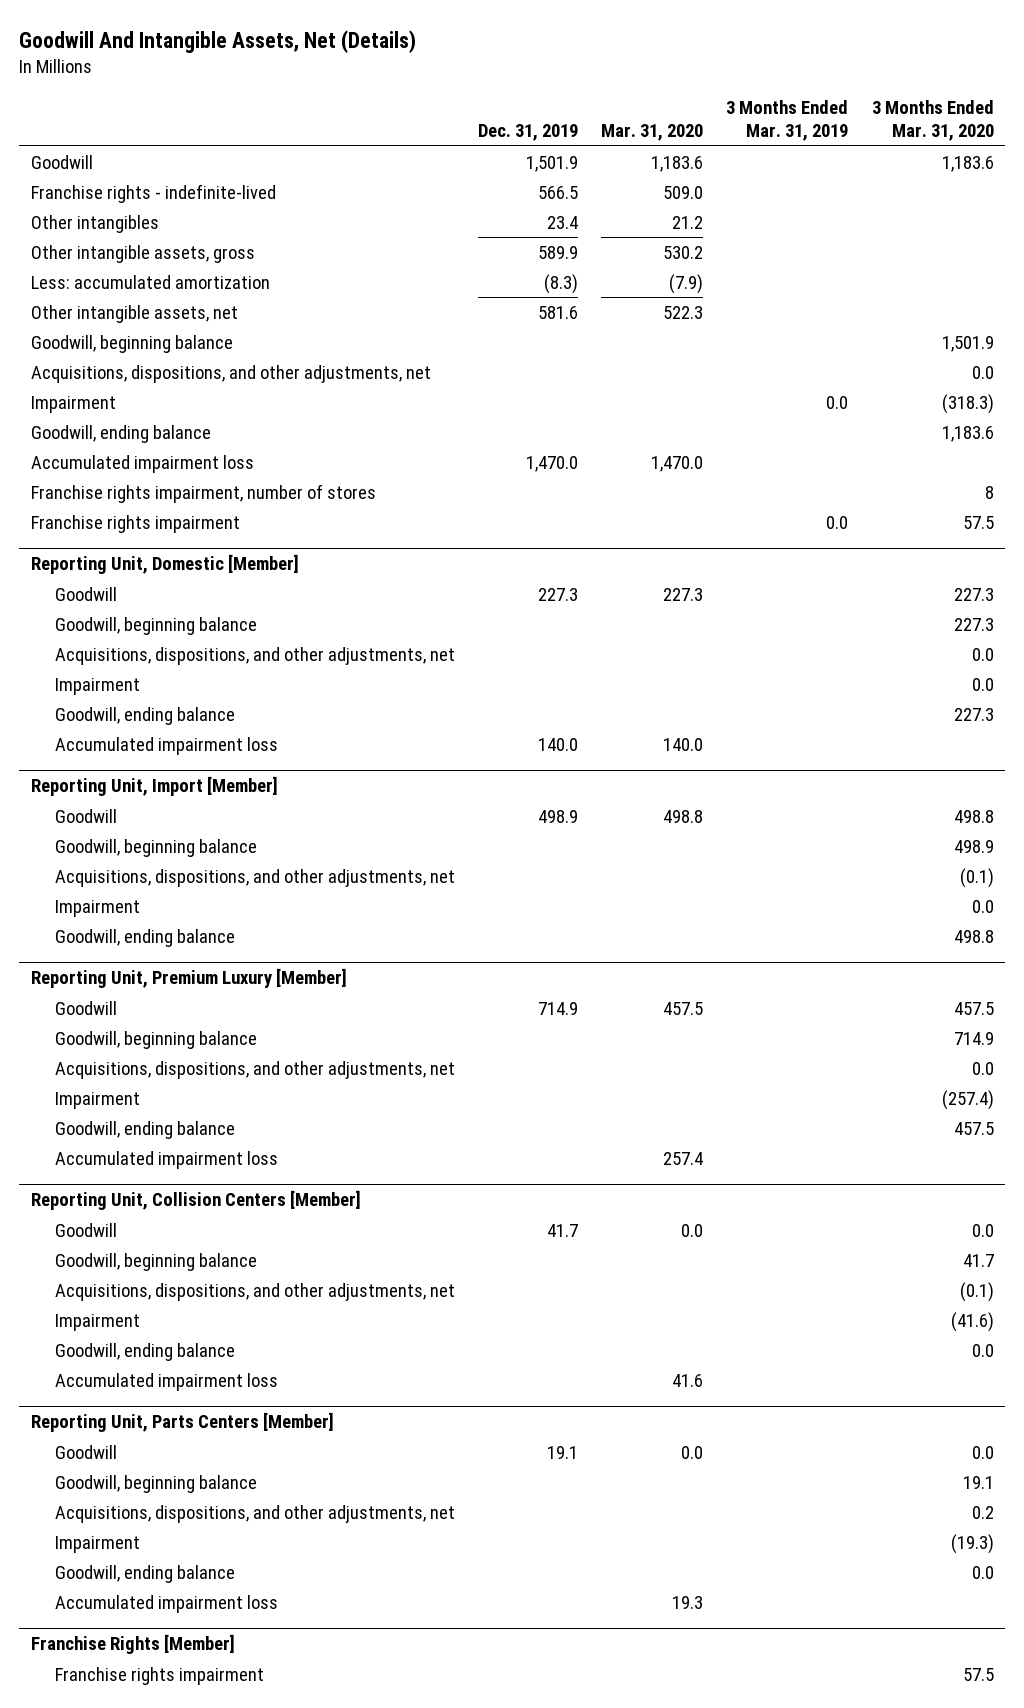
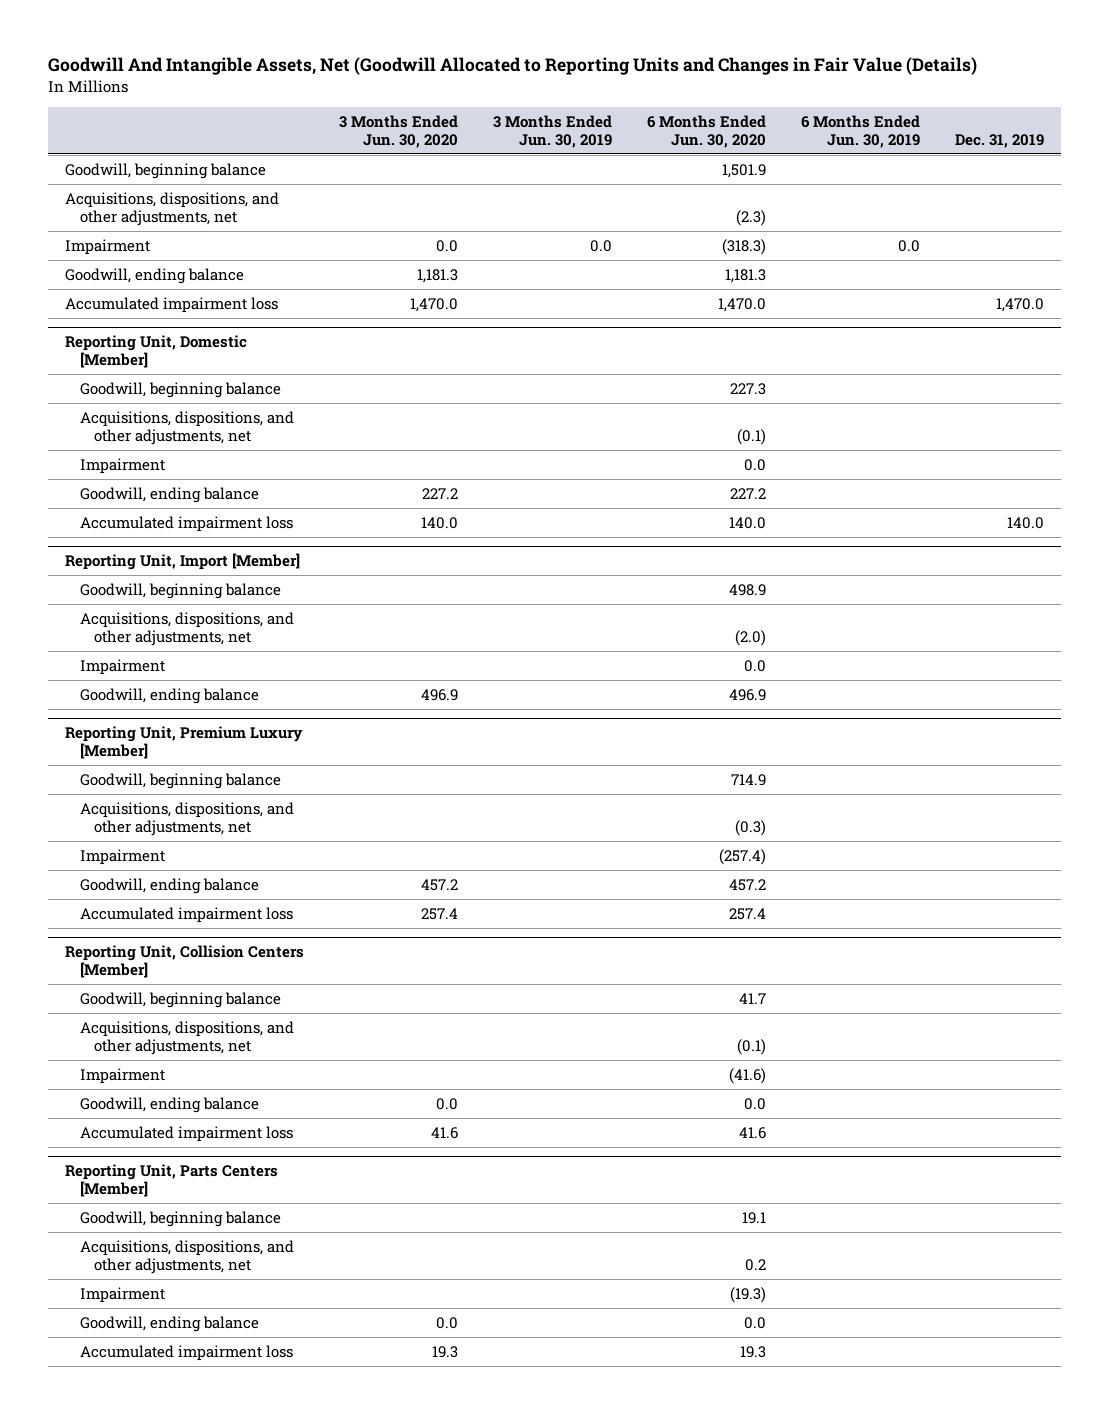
[19,30,417,54] Goodwill And Intangible Assets, Net (Details) -> [48,57,978,76] Goodwill And Intangible Assets, Net (Goodwill Allocated to Reporting Units and Changes in Fair Value (Details)
[601,124,704,142] Mar. 31, 2020 -> none
[726,99,849,142] 3 Months Ended Mar. 31, 2019 -> none
[871,99,994,142] 3 Months Ended Mar. 31, 2020 -> none
none -> [339,114,459,148] 3 Months Ended Jun. 30, 2020
none -> [493,114,613,148] 3 Months Ended Jun. 30, 2019
none -> [647,114,767,148] 6 Months Ended Jun. 30, 2020
none -> [800,114,920,148] 6 Months Ended Jun. 30, 2019
[30,154,93,169] Goodwill -> none
[30,183,276,203] Franchise rights - indefinite-lived -> none
[30,214,159,233] Other intangibles -> none
[30,244,255,263] Other intangible assets, gross -> none
[30,274,270,289] Less: accumulated amortization -> none
[30,304,238,323] Other intangible assets, net -> none
[30,483,376,503] Franchise rights impairment, number of stores -> none
[30,514,240,533] Franchise rights impairment -> none
[54,586,117,601] Goodwill -> none
[54,808,117,823] Goodwill -> none
[54,1000,117,1015] Goodwill -> none
[54,1222,117,1237] Goodwill -> none
[54,1444,117,1459] Goodwill -> none
[30,1634,235,1655] Franchise Rights [Member] -> none
[54,1666,264,1685] Franchise rights impairment -> none

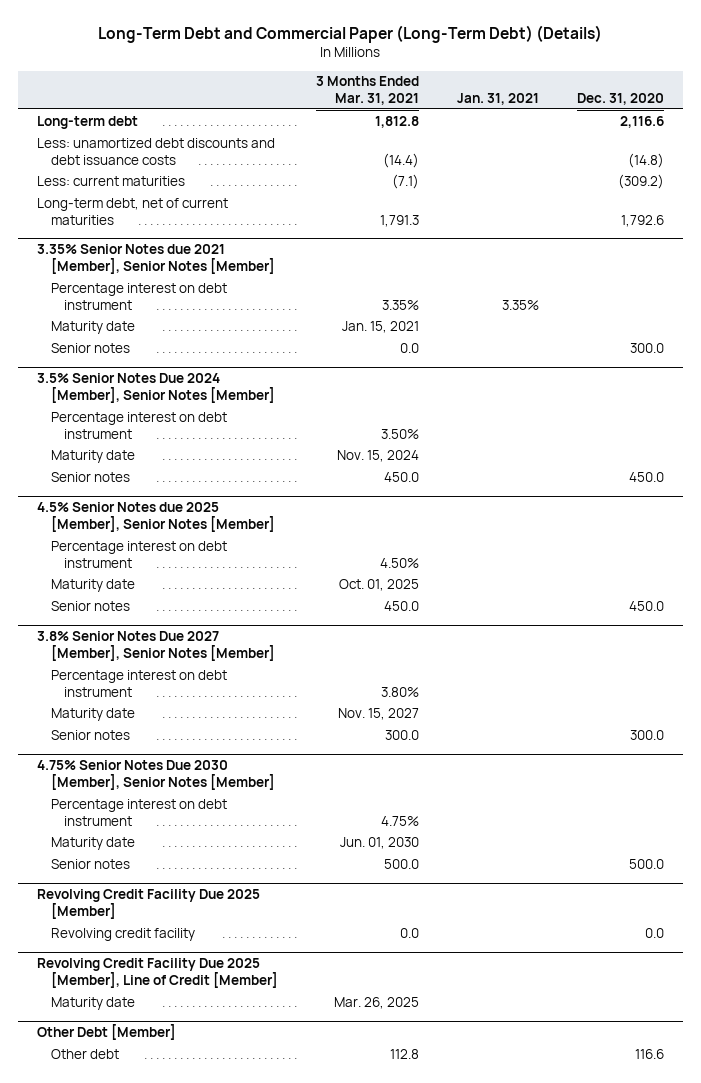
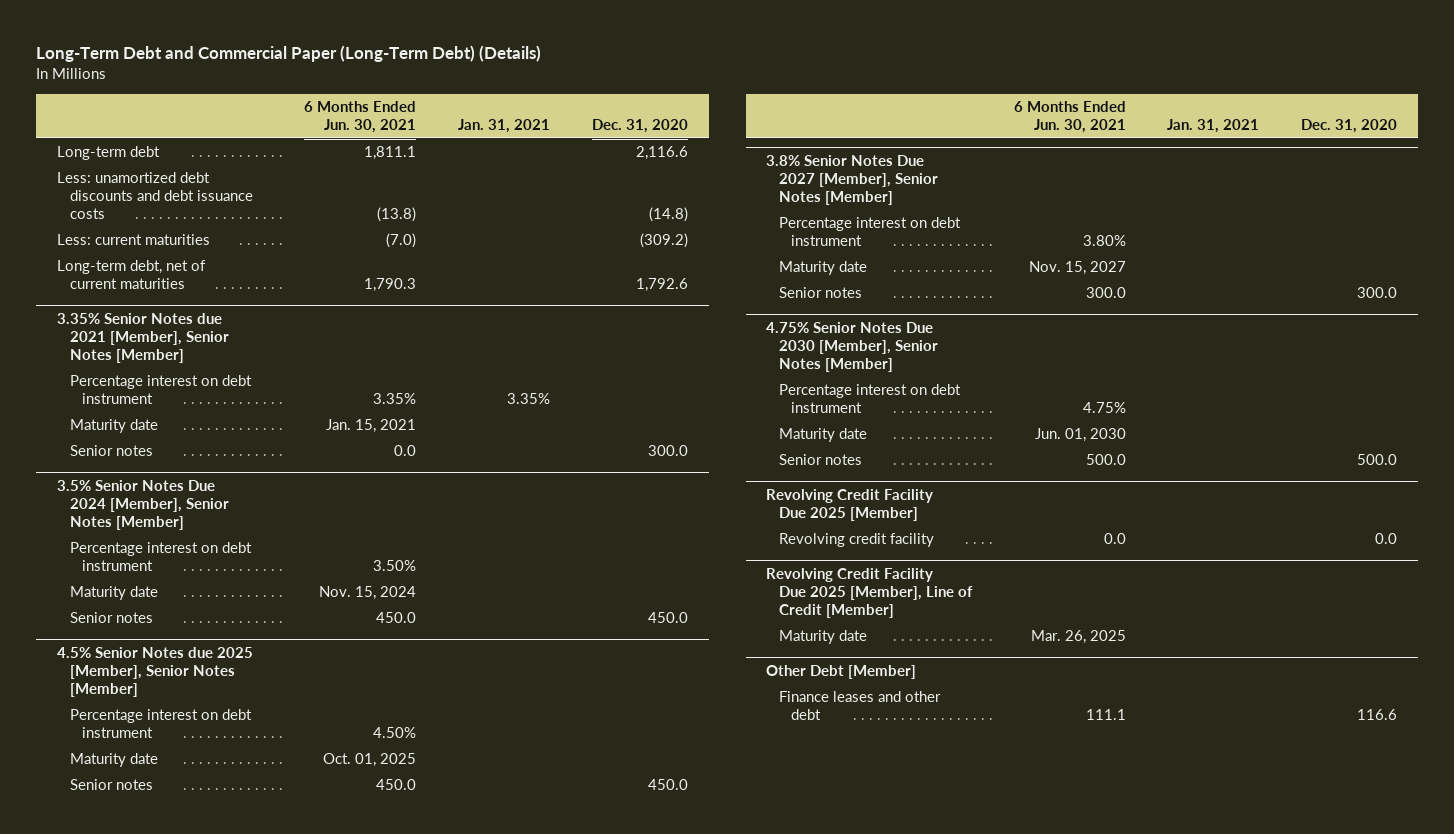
[315,76,419,106] 3 Months Ended Mar. 31, 2021 -> none
none -> [304,101,417,134] 6 Months Ended Jun. 30, 2021
[50,1048,119,1059] Other debt -> [778,691,941,721] Finance leases and other debt

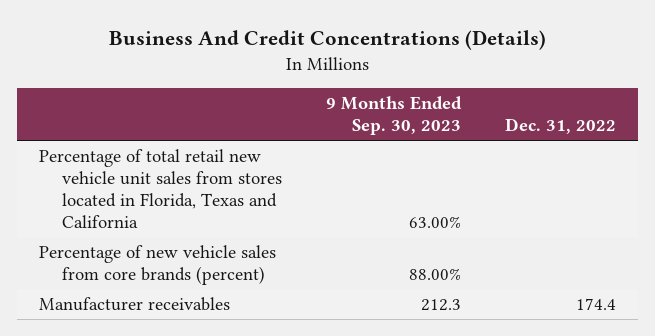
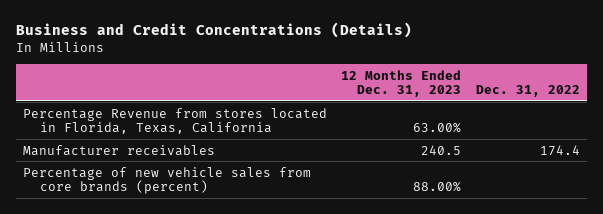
[108,30,546,51] Business And Credit Concentrations (Details) -> [15,21,412,38] Business and Credit Concentrations (Details)
[326,96,463,136] 9 Months Ended Sep. 30, 2023 -> none
none -> [341,69,462,98] 12 Months Ended Dec. 31, 2023
[38,148,283,229] Percentage of total retail new vehicle unit sales from stores located in Florida, Texas and California -> [22,107,327,135] Percentage Revenue from stores located in Florida, Texas, California
[38,244,276,285] Percentage of new vehicle sales from core brands (percent) -> [22,166,311,195] Percentage of new vehicle sales from core brands (percent)

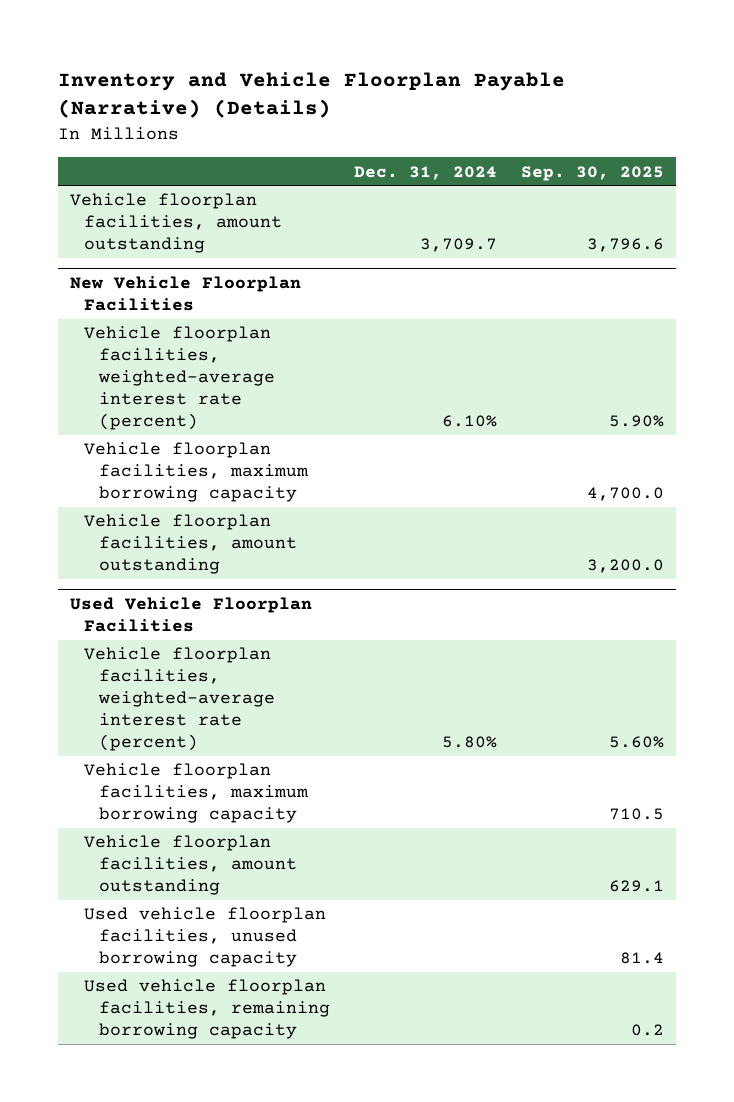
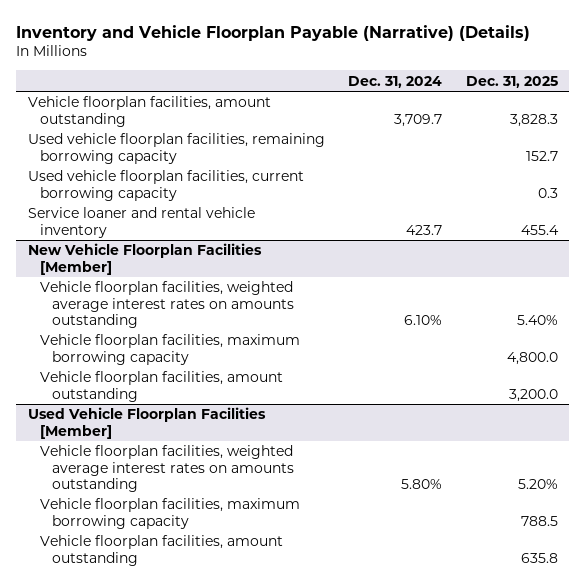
[521,165,665,181] Sep. 30, 2025 -> none
none -> [465,75,558,88] Dec. 31, 2025
none -> [27,133,325,164] Used vehicle floorplan facilities, remaining borrowing capacity
none -> [27,170,304,201] Used vehicle floorplan facilities, current borrowing capacity
none -> [27,207,255,238] Service loaner and rental vehicle inventory
[70,276,302,312] New Vehicle Floorplan Facilities -> [27,243,262,275] New Vehicle Floorplan Facilities [Member]
[84,326,275,431] Vehicle floorplan facilities, weighted-average interest rate (percent) -> [39,281,295,328] Vehicle floorplan facilities, weighted average interest rates on amounts outstanding
[70,597,313,633] Used Vehicle Floorplan Facilities -> [27,407,266,439] Used Vehicle Floorplan Facilities [Member]
[84,647,275,752] Vehicle floorplan facilities, weighted-average interest rate (percent) -> [39,445,295,492] Vehicle floorplan facilities, weighted average interest rates on amounts outstanding
[84,907,327,968] Used vehicle floorplan facilities, unused borrowing capacity -> none
[84,979,330,1040] Used vehicle floorplan facilities, remaining borrowing capacity -> none

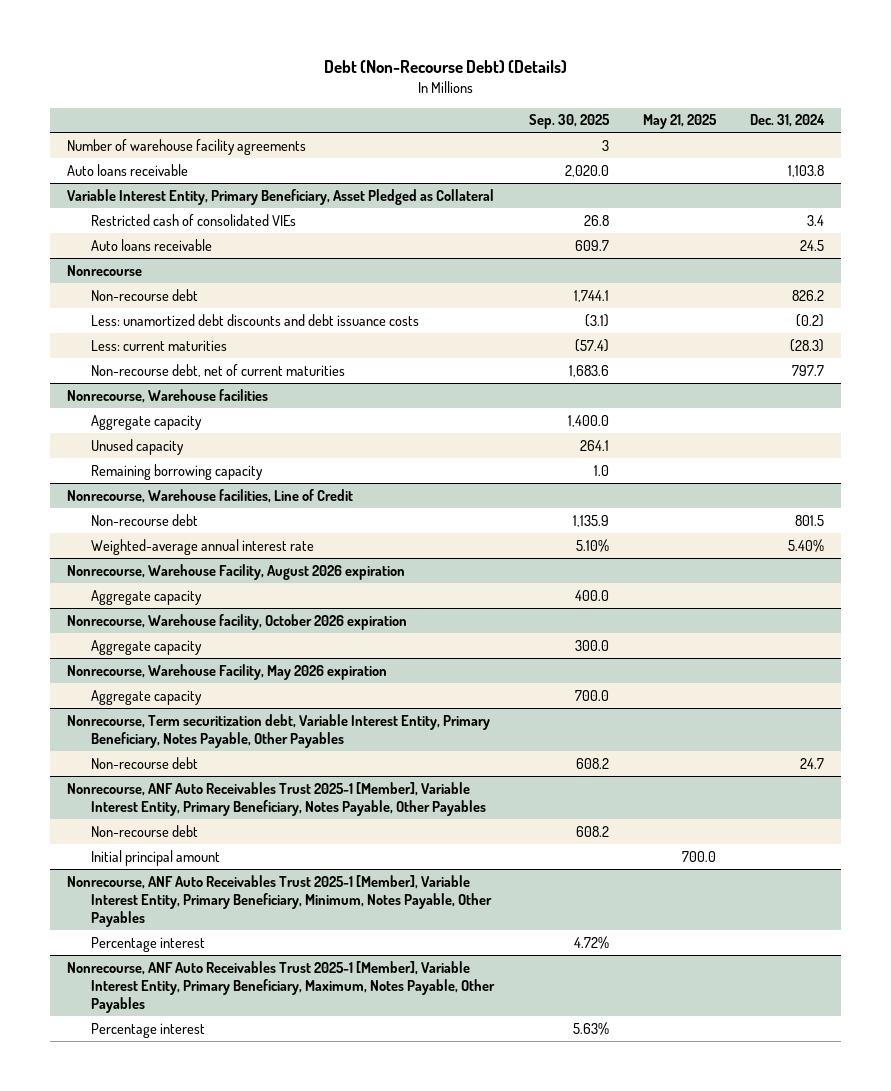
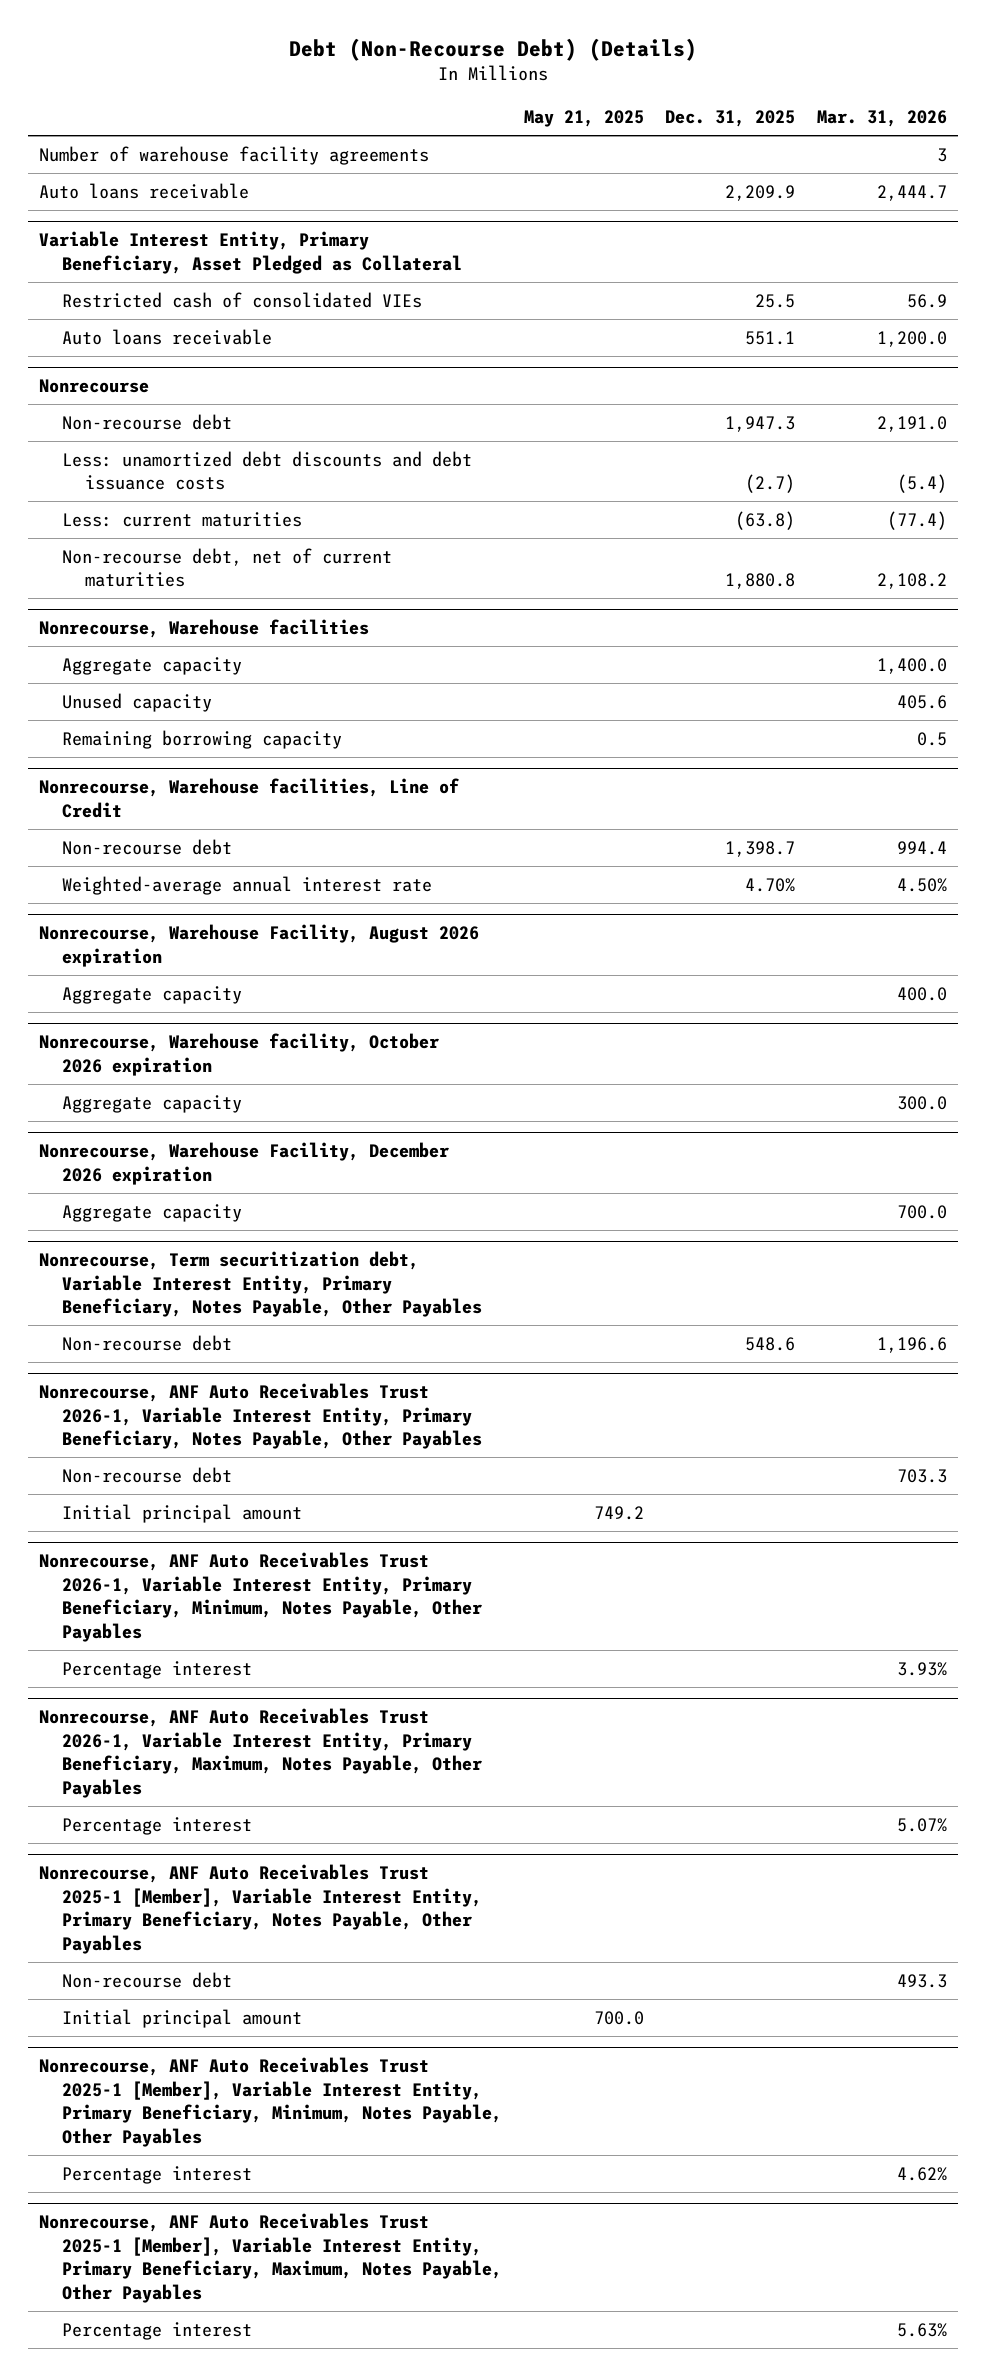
[528,114,610,130] Sep. 30, 2025 -> none
[749,114,825,128] Dec. 31, 2024 -> none
none -> [665,110,796,128] Dec. 31, 2025
none -> [816,110,947,128] Mar. 31, 2026
[67,663,388,680] Nonrecourse, Warehouse Facility, May 2026 expiration -> [38,1142,449,1185] Nonrecourse, Warehouse Facility, December 2026 expiration
none -> [38,1383,482,1450] Nonrecourse, ANF Auto Receivables Trust 2026-1, Variable Interest Entity, Primary Beneficiary, Notes Payable, Other Payables
none -> [61,1466,232,1483] Non-recourse debt
none -> [61,1503,302,1523] Initial principal amount
none -> [38,1552,482,1642] Nonrecourse, ANF Auto Receivables Trust 2026-1, Variable Interest Entity, Primary Beneficiary, Minimum, Notes Payable, Other Payables
none -> [61,1660,252,1679] Percentage interest
none -> [38,1708,482,1798] Nonrecourse, ANF Auto Receivables Trust 2026-1, Variable Interest Entity, Primary Beneficiary, Maximum, Notes Payable, Other Payables
none -> [61,1816,252,1835] Percentage interest

